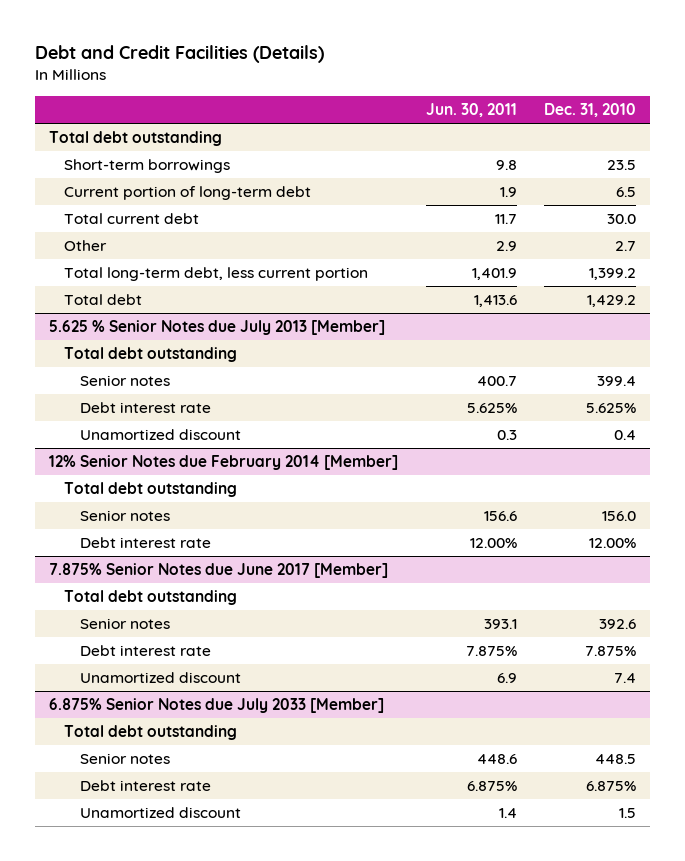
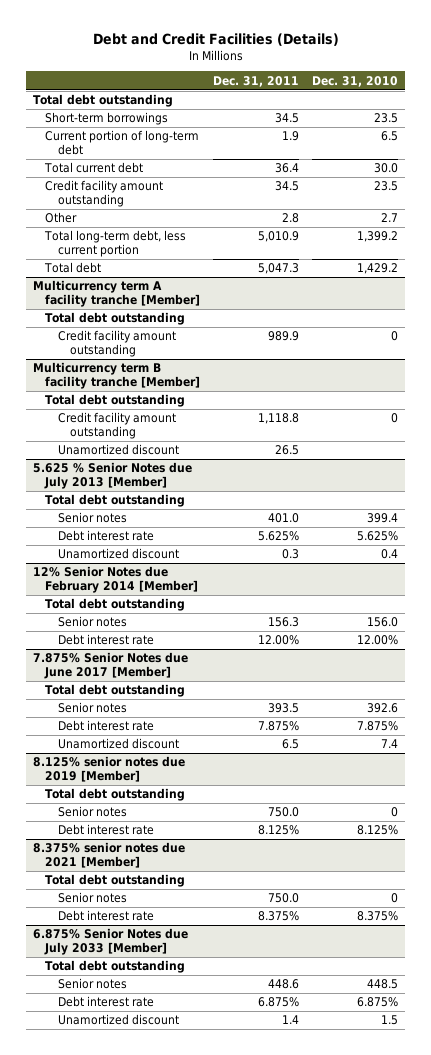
[425,103,517,118] Jun. 30, 2011 -> none
none -> [213,75,300,87] Dec. 31, 2011
none -> [45,180,164,208] Credit facility amount outstanding
none -> [32,280,201,308] Multicurrency term A facility tranche [Member]
none -> [45,312,186,326] Total debt outstanding
none -> [57,330,176,358] Credit facility amount outstanding
none -> [32,362,201,390] Multicurrency term B facility tranche [Member]
none -> [45,394,186,408] Total debt outstanding
none -> [57,412,176,440] Credit facility amount outstanding
none -> [57,444,179,456] Unamortized discount
none -> [32,756,185,783] 8.125% senior notes due 2019 [Member]
none -> [45,788,186,802] Total debt outstanding
none -> [57,806,127,818] Senior notes
none -> [57,824,154,836] Debt interest rate
none -> [32,842,185,869] 8.375% senior notes due 2021 [Member]
none -> [45,874,186,888] Total debt outstanding
none -> [57,892,127,904] Senior notes
none -> [57,910,154,922] Debt interest rate

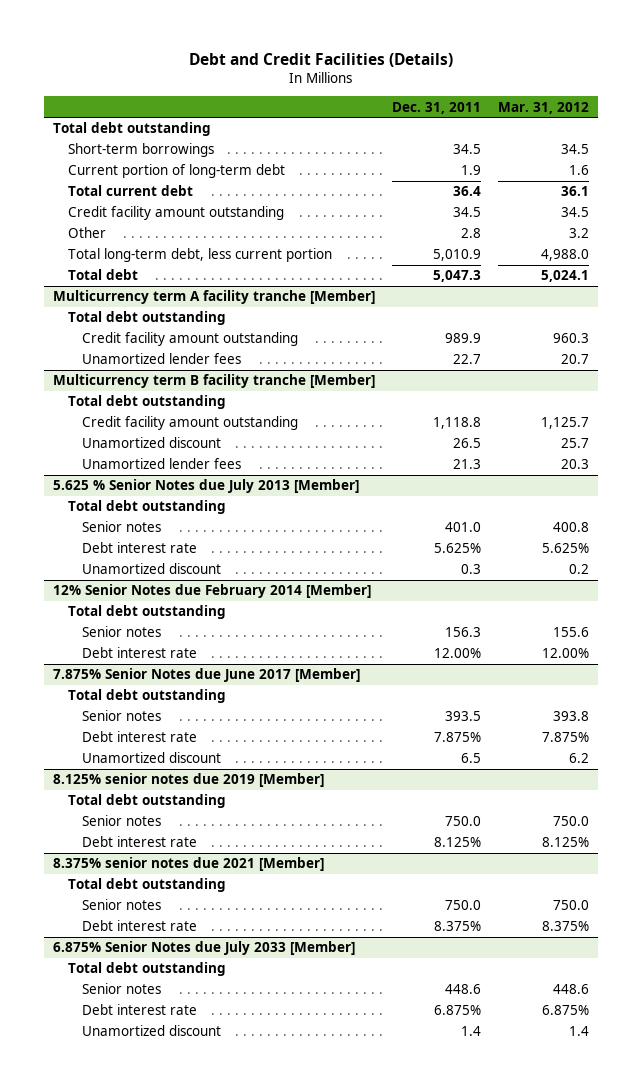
[312,75,399,87] Dec. 31, 2010 -> none
none -> [497,101,589,114] Mar. 31, 2012
none -> [82,353,242,365] Unamortized lender fees
none -> [82,458,242,470] Unamortized lender fees

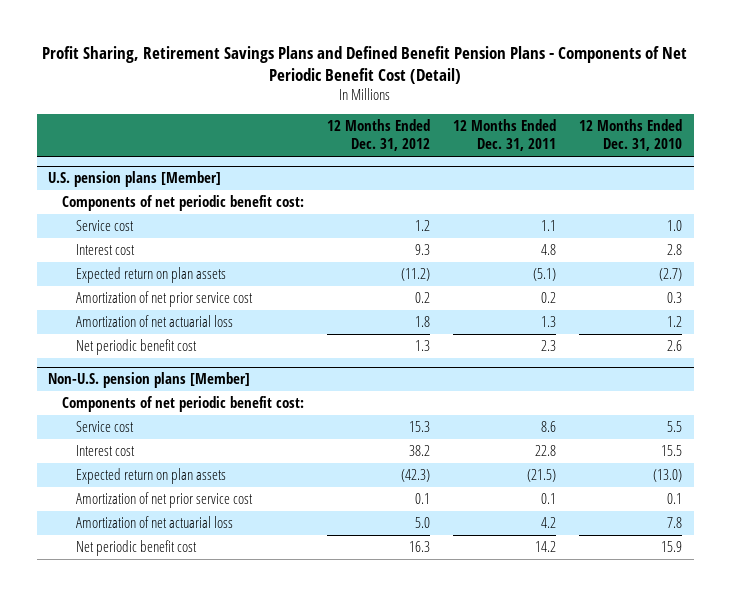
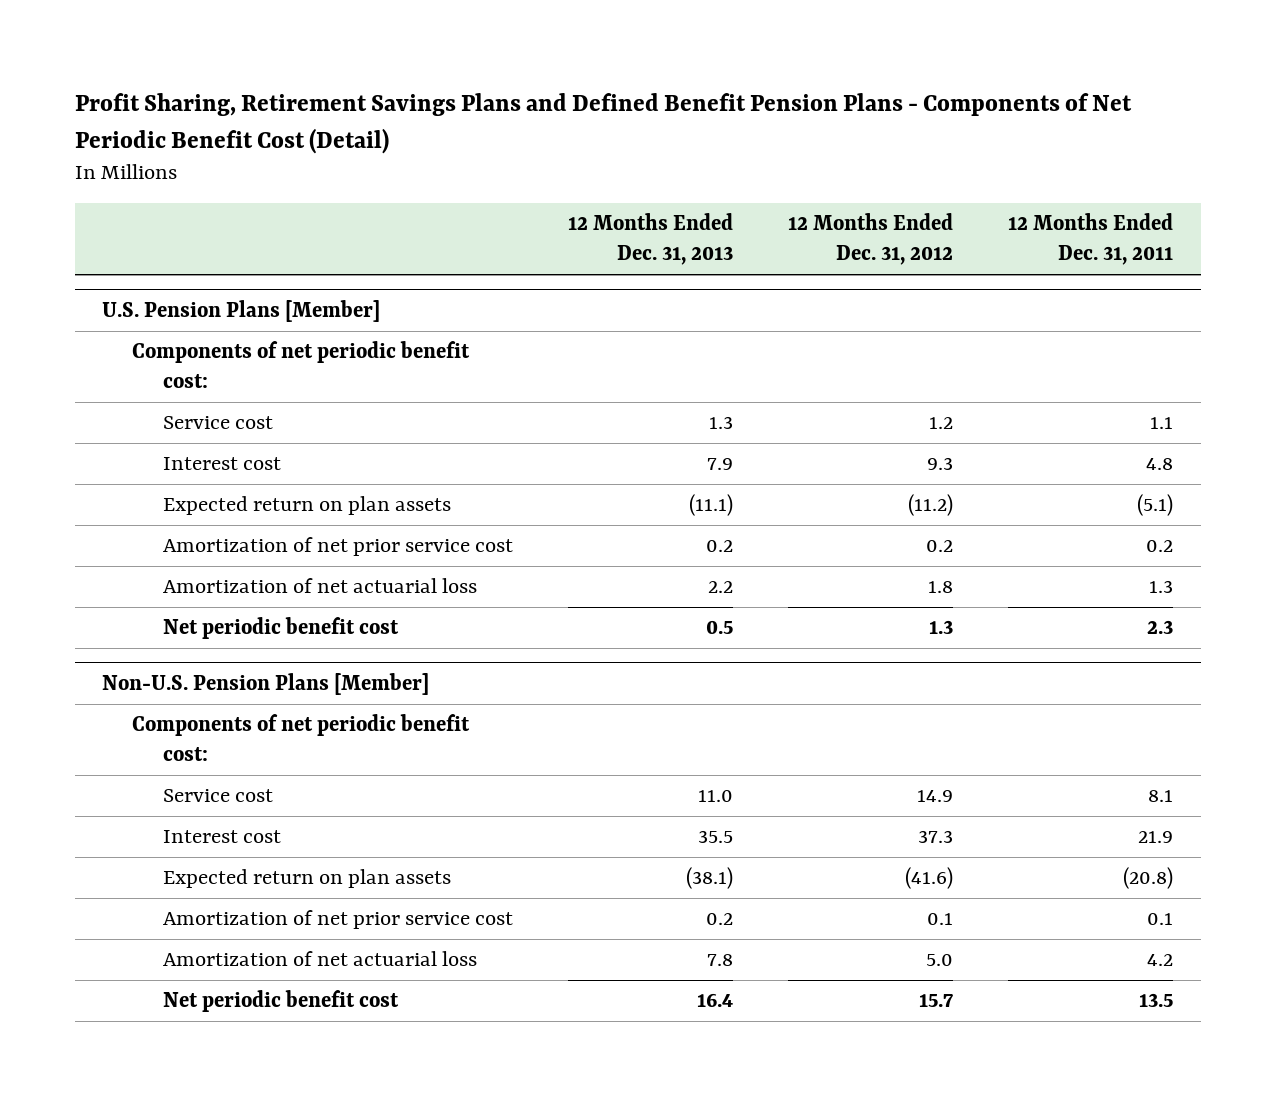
[579,119,683,152] 12 Months Ended Dec. 31, 2010 -> none
none -> [567,213,733,266] 12 Months Ended Dec. 31, 2013
[48,171,222,188] U.S. pension plans [Member] -> [102,300,381,323] U.S. Pension Plans [Member]
[48,372,251,389] Non-U.S. pension plans [Member] -> [102,673,430,696] Non-U.S. Pension Plans [Member]
[408,420,430,432] 15.3 -> [916,790,953,803] 14.9
[540,420,556,432] 8.6 -> [1148,790,1174,803] 8.1
[408,444,430,456] 38.2 -> [917,830,953,844] 37.3
[534,444,556,456] 22.8 -> [1138,831,1174,844] 21.9
[400,468,430,482] (42.3) -> [904,867,953,890] (41.6)
[526,468,556,482] (21.5) -> [1123,867,1174,890] (20.8)
[408,540,430,552] 16.3 -> [918,994,953,1008] 15.7
[534,540,556,552] 14.2 -> [1139,993,1174,1008] 13.5

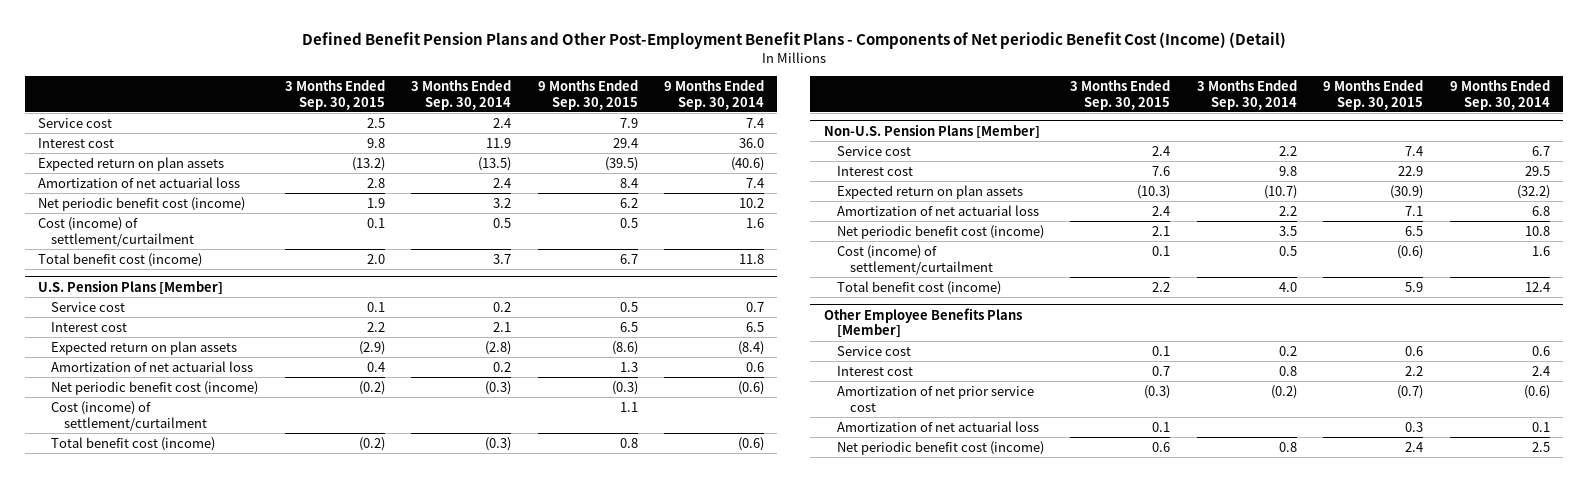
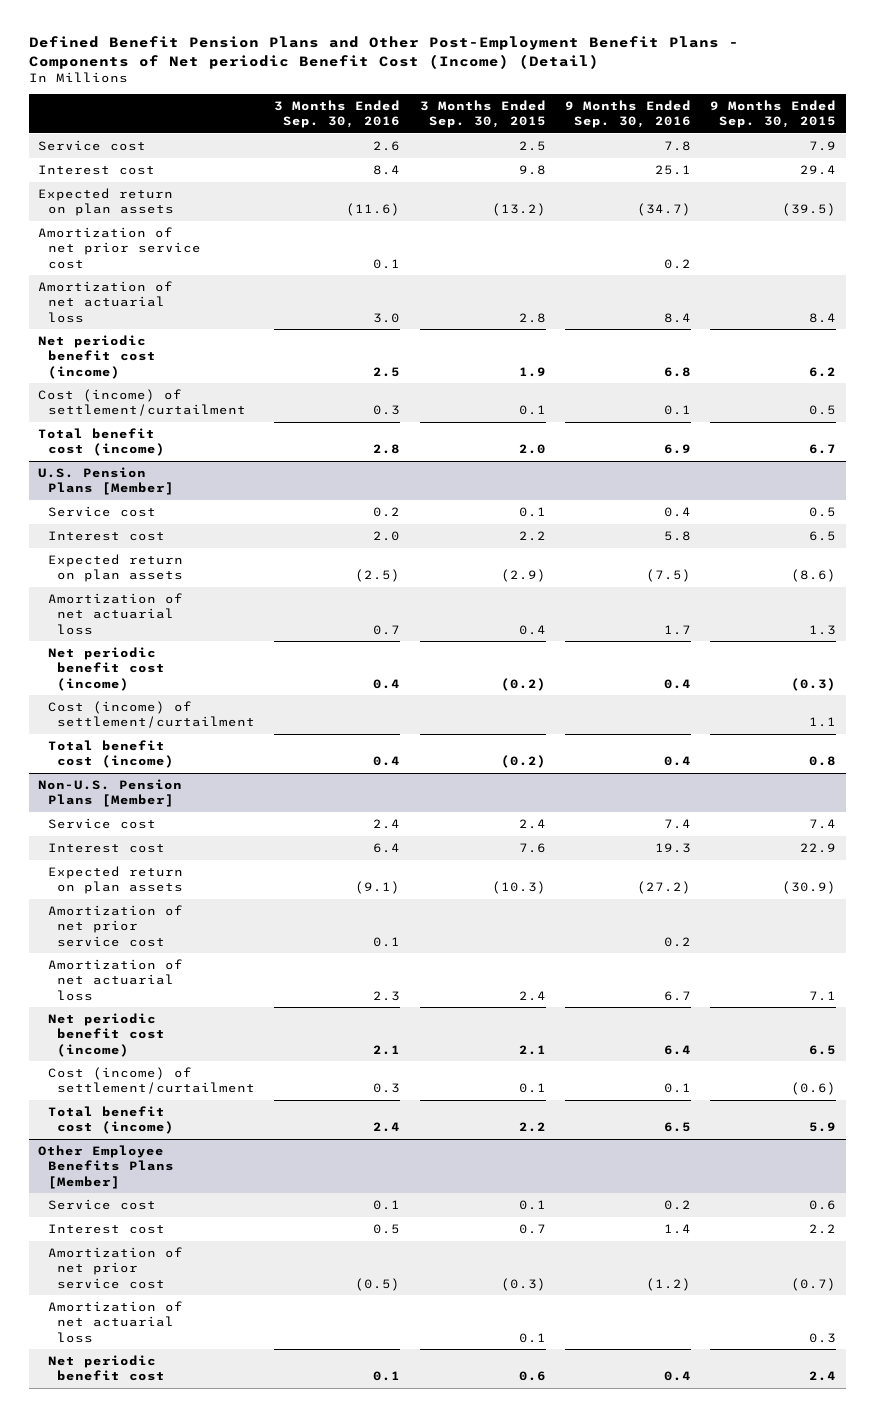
[411,80,512,110] 3 Months Ended Sep. 30, 2014 -> none
[664,80,765,110] 9 Months Ended Sep. 30, 2014 -> none
none -> [274,99,401,129] 3 Months Ended Sep. 30, 2016
none -> [565,99,692,129] 9 Months Ended Sep. 30, 2016
none -> [38,227,201,269] Amortization of net prior service cost
none -> [47,905,183,947] Amortization of net prior service cost
[836,440,1044,455] Net periodic benefit cost (income) -> [47,1355,165,1382] Net periodic benefit cost

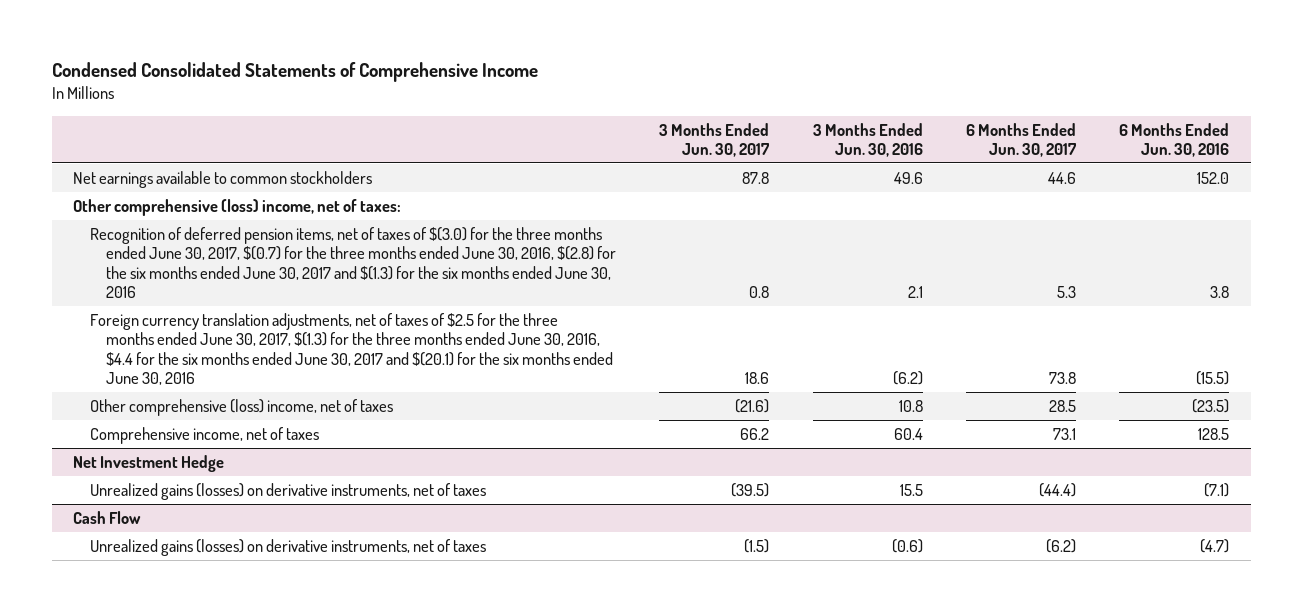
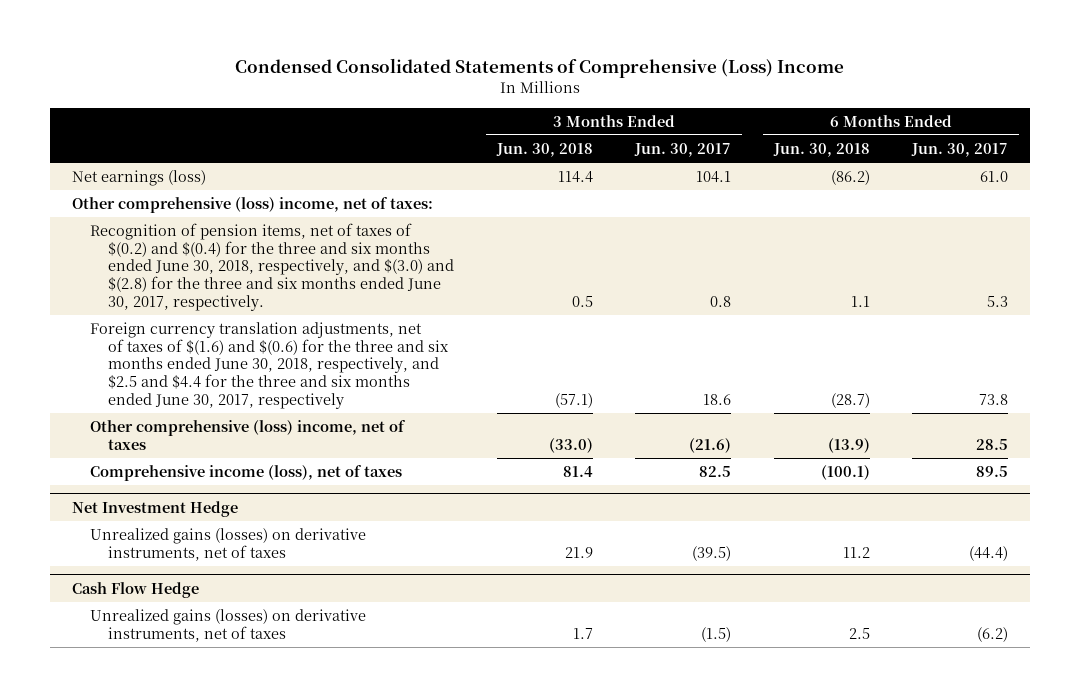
[51,62,538,83] Condensed Consolidated Statements of Comprehensive Income -> [235,58,845,79] Condensed Consolidated Statements of Comprehensive (Loss) Income
[812,122,923,157] 3 Months Ended Jun. 30, 2016 -> none
[1119,122,1230,157] 6 Months Ended Jun. 30, 2016 -> none
none -> [495,142,593,157] Jun. 30, 2018
none -> [772,142,870,157] Jun. 30, 2018
[73,170,373,188] Net earnings available to common stockholders -> [71,169,206,186] Net earnings (loss)
[742,171,770,184] 87.8 -> [696,170,732,183] 104.1
[1047,171,1076,184] 44.6 -> [980,170,1009,182] 61.0
[89,226,617,299] Recognition of deferred pension items, net of taxes of $(3.0) for the three months ended June 30, 2017, $(0.7) for the three months ended June 30, 2016, $(2.8) for the six months ended June 30, 2017 and $(1.3) for the six months ended June 30, 2016 -> [89,222,455,311] Recognition of pension items, net of taxes of $(0.2) and $(0.4) for the three and six months ended June 30, 2018, respectively, and $(3.0) and $(2.8) for the three and six months ended June 30, 2017, respectively.
[89,312,614,386] Foreign currency translation adjustments, net of taxes of $2.5 for the three months ended June 30, 2017, $(1.3) for the three months ended June 30, 2016, $4.4 for the six months ended June 30, 2017 and $(20.1) for the six months ended June 30, 2016 -> [89,321,450,409] Foreign currency translation adjustments, net of taxes of $(1.6) and $(0.6) for the three and six months ended June 30, 2018, respectively, and $2.5 and $4.4 for the three and six months ended June 30, 2017, respectively
[89,426,319,444] Comprehensive income, net of taxes -> [89,464,402,481] Comprehensive income (loss), net of taxes
[740,427,770,440] 66.2 -> [699,465,732,477] 82.5
[1052,427,1076,440] 73.1 -> [976,465,1009,477] 89.5
[73,510,142,524] Cash Flow -> [71,581,199,598] Cash Flow Hedge

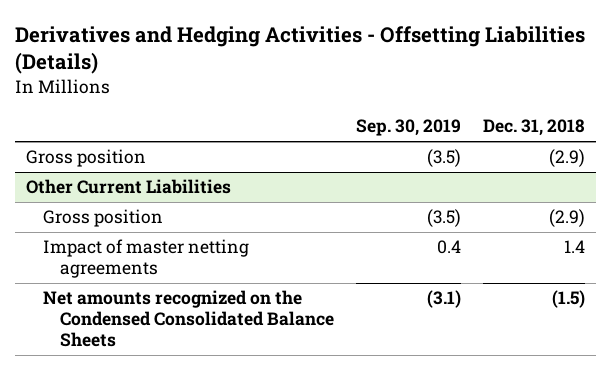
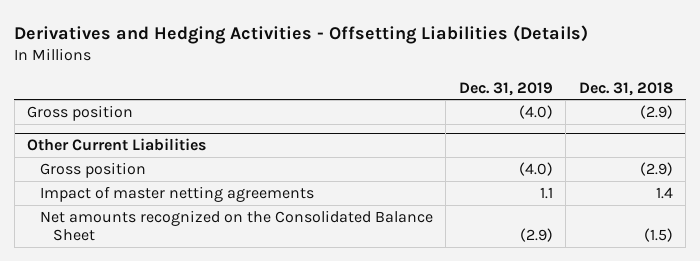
[355,119,461,137] Sep. 30, 2019 -> none
none -> [458,81,553,96] Dec. 31, 2019
[42,290,334,348] Net amounts recognized on the Condensed Consolidated Balance Sheets -> [39,209,433,242] Net amounts recognized on the Consolidated Balance Sheet

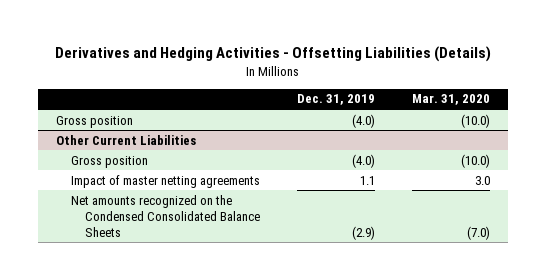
[578,81,673,96] Dec. 31, 2018 -> none
none -> [411,94,490,106] Mar. 31, 2020
[39,209,433,242] Net amounts recognized on the Consolidated Balance Sheet -> [70,194,261,237] Net amounts recognized on the Condensed Consolidated Balance Sheets

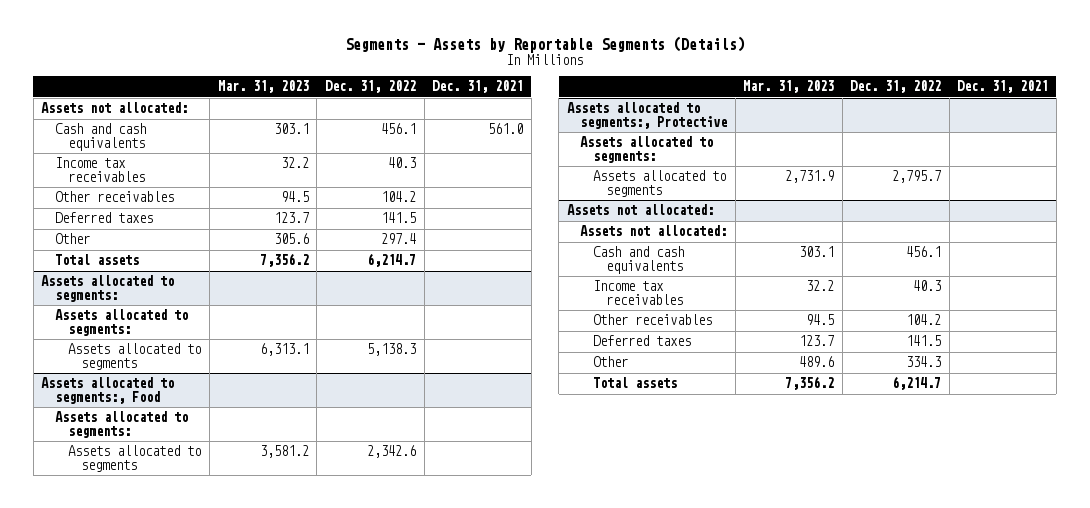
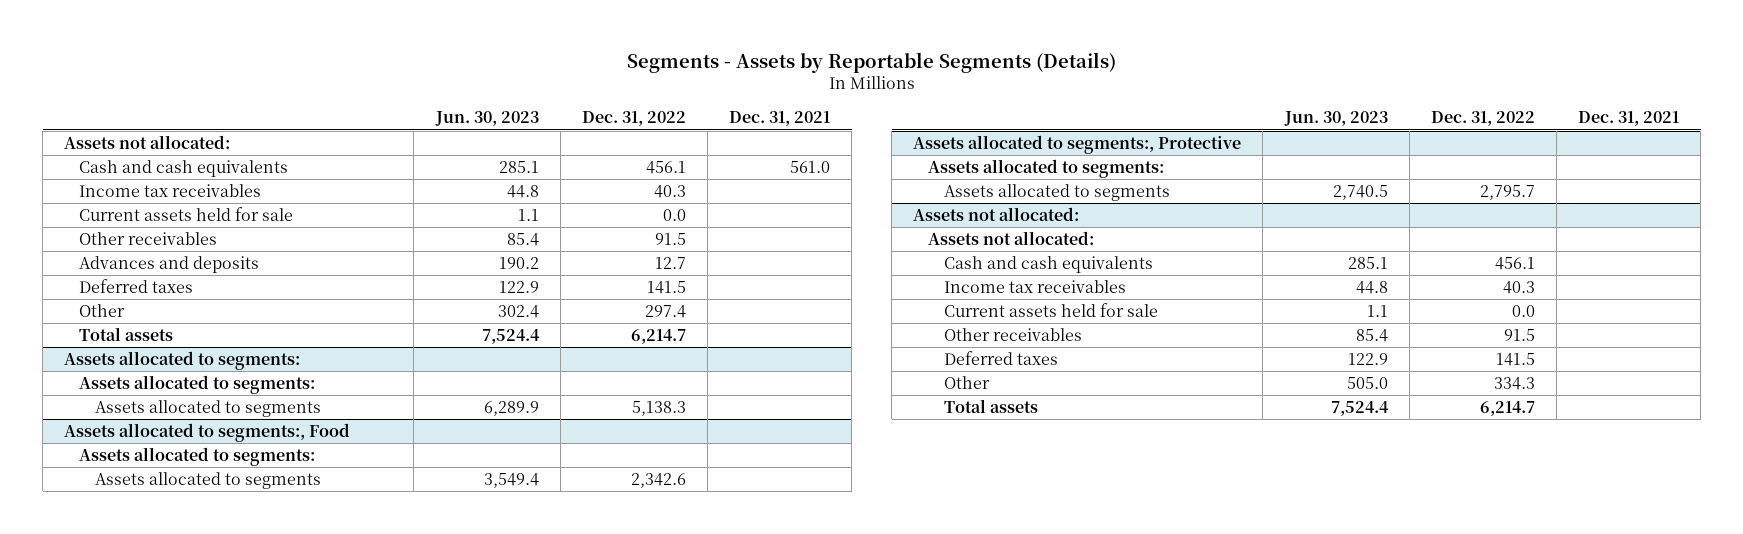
[217,80,309,94] Mar. 31, 2023 -> none
none -> [434,111,539,127] Jun. 30, 2023
none -> [79,207,294,222] Current assets held for sale
[381,191,417,203] 104.2 -> [654,233,686,246] 91.5
none -> [79,256,260,274] Advances and deposits
none -> [943,303,1158,318] Current assets held for sale
[906,314,942,326] 104.2 -> [1503,329,1535,342] 91.5

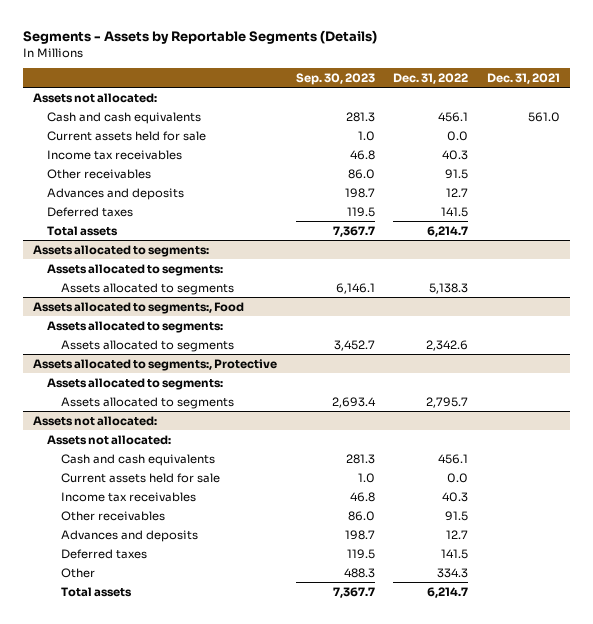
[434,111,539,127] Jun. 30, 2023 -> none
none -> [295,72,375,85] Sep. 30, 2023
[79,184,262,198] Income tax receivables -> [47,149,183,160] Income tax receivables
[79,304,126,318] Other -> none
[943,280,1126,294] Income tax receivables -> [61,491,197,502] Income tax receivables
none -> [61,529,199,542] Advances and deposits

